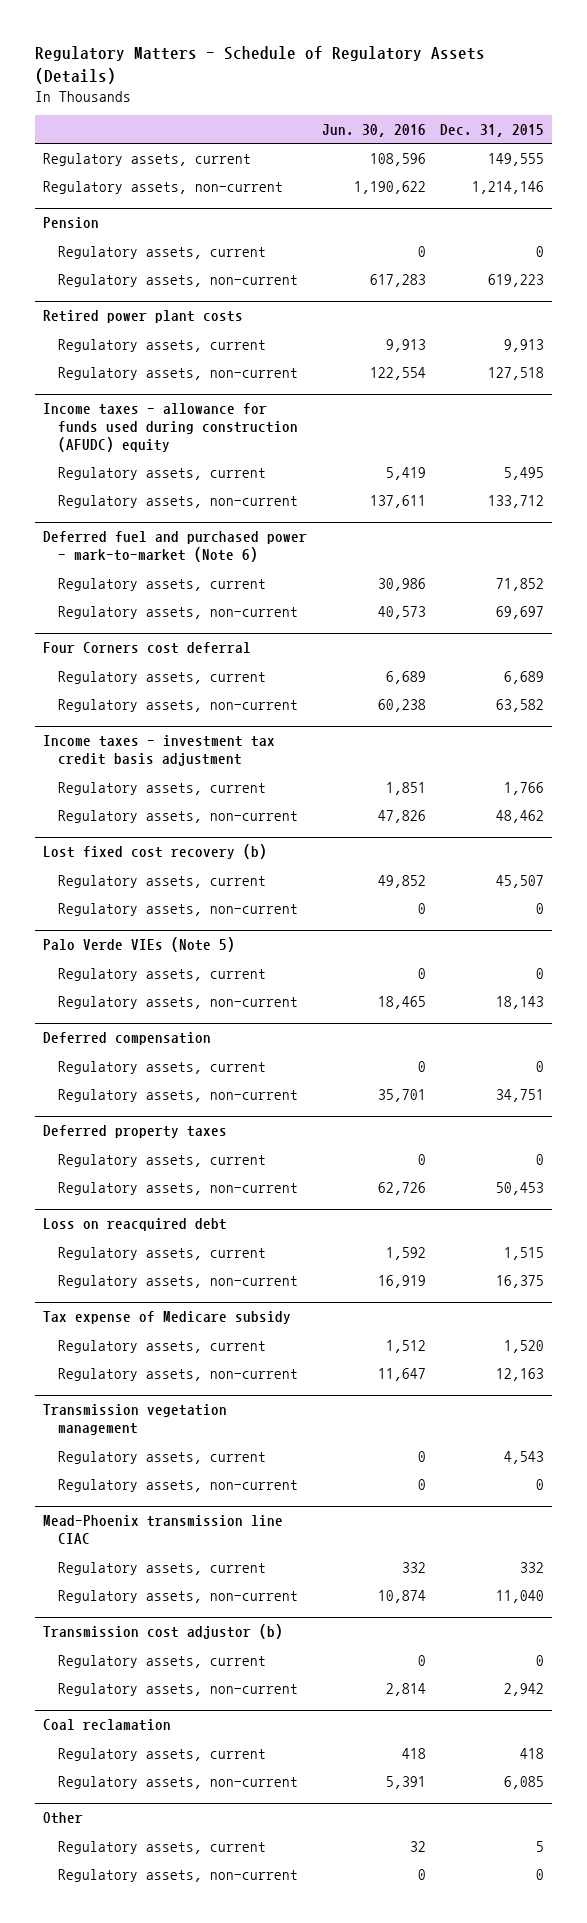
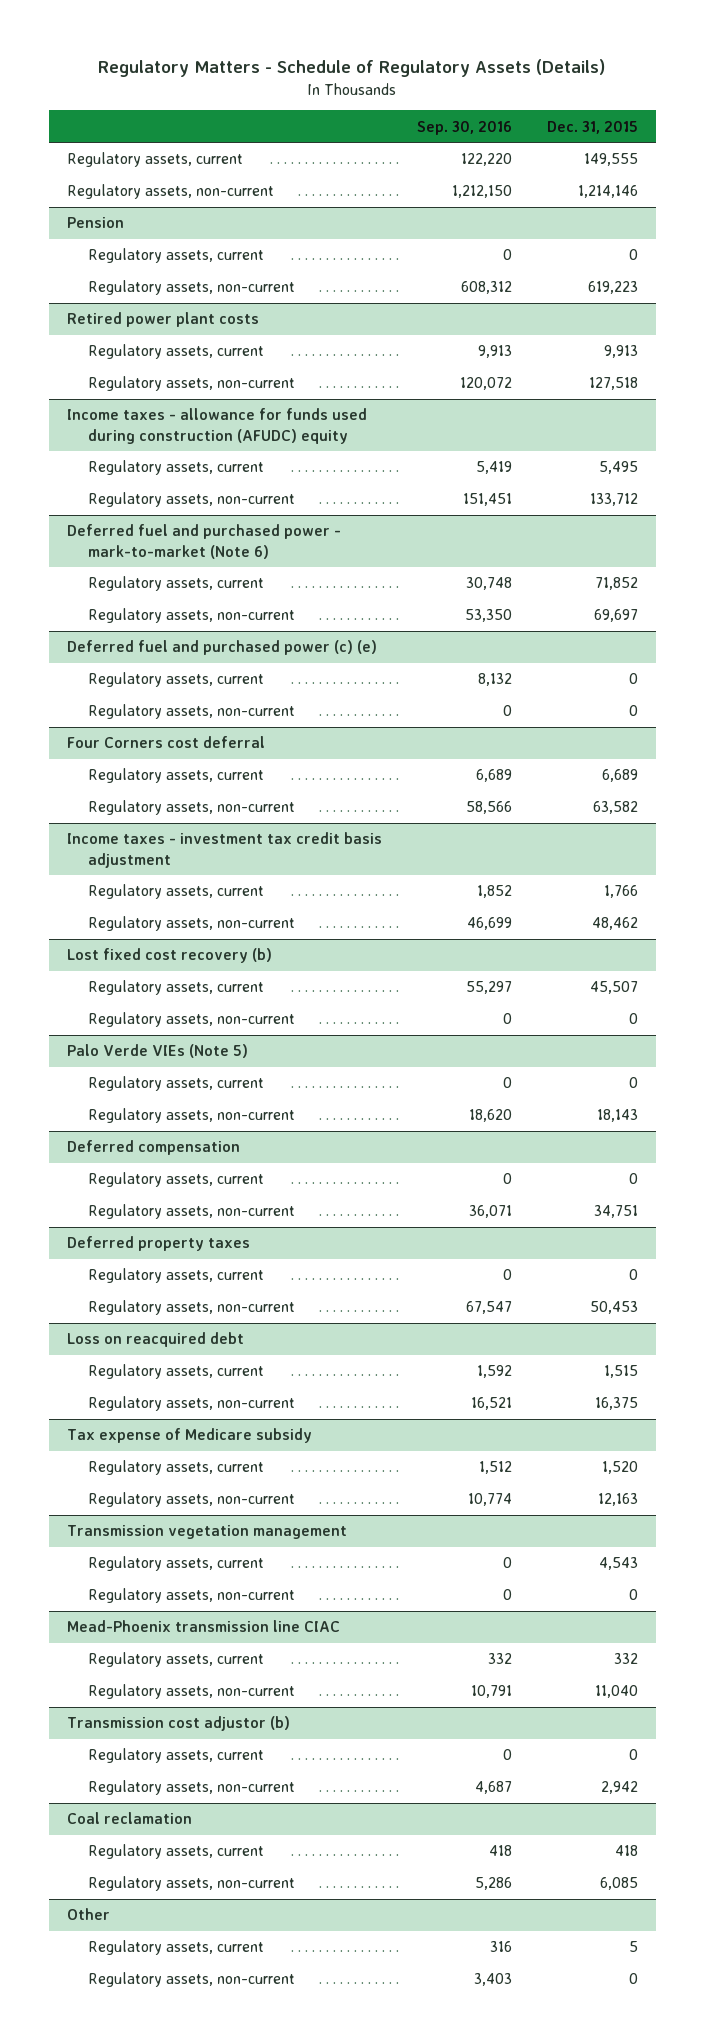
[321,123,426,137] Jun. 30, 2016 -> none
none -> [416,120,512,135] Sep. 30, 2016
none -> [66,640,377,656] Deferred fuel and purchased power (c) (e)
none -> [87,672,264,688] Regulatory assets, current
none -> [87,704,295,720] Regulatory assets, non-current

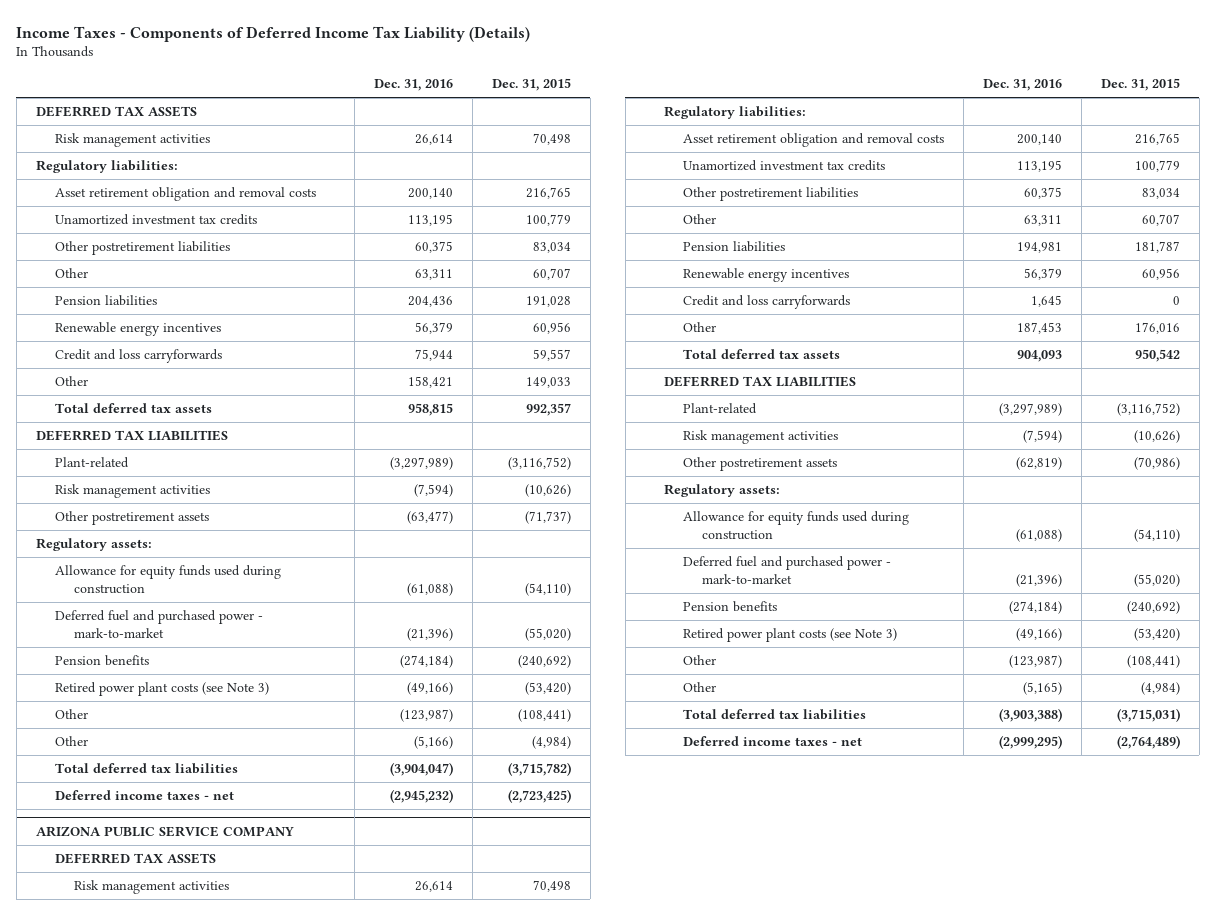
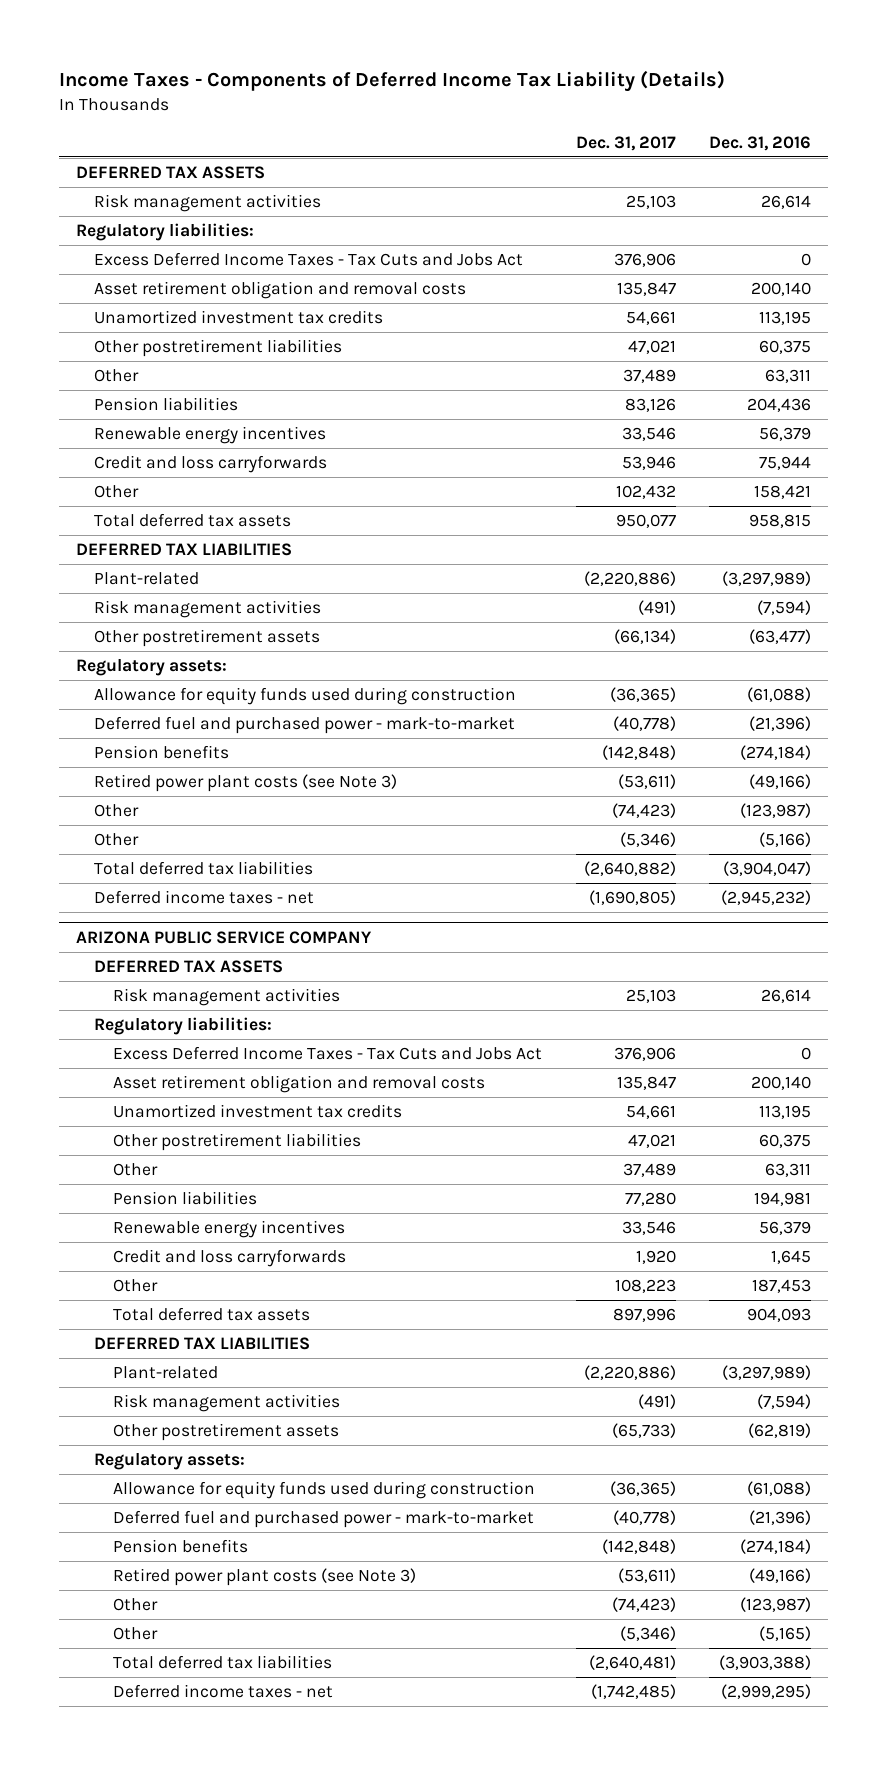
[491,78,571,92] Dec. 31, 2015 -> none
none -> [575,135,676,151] Dec. 31, 2017
none -> [94,252,524,267] Excess Deferred Income Taxes - Tax Cuts and Jobs Act
none -> [112,1046,542,1061] Excess Deferred Income Taxes - Tax Cuts and Jobs Act

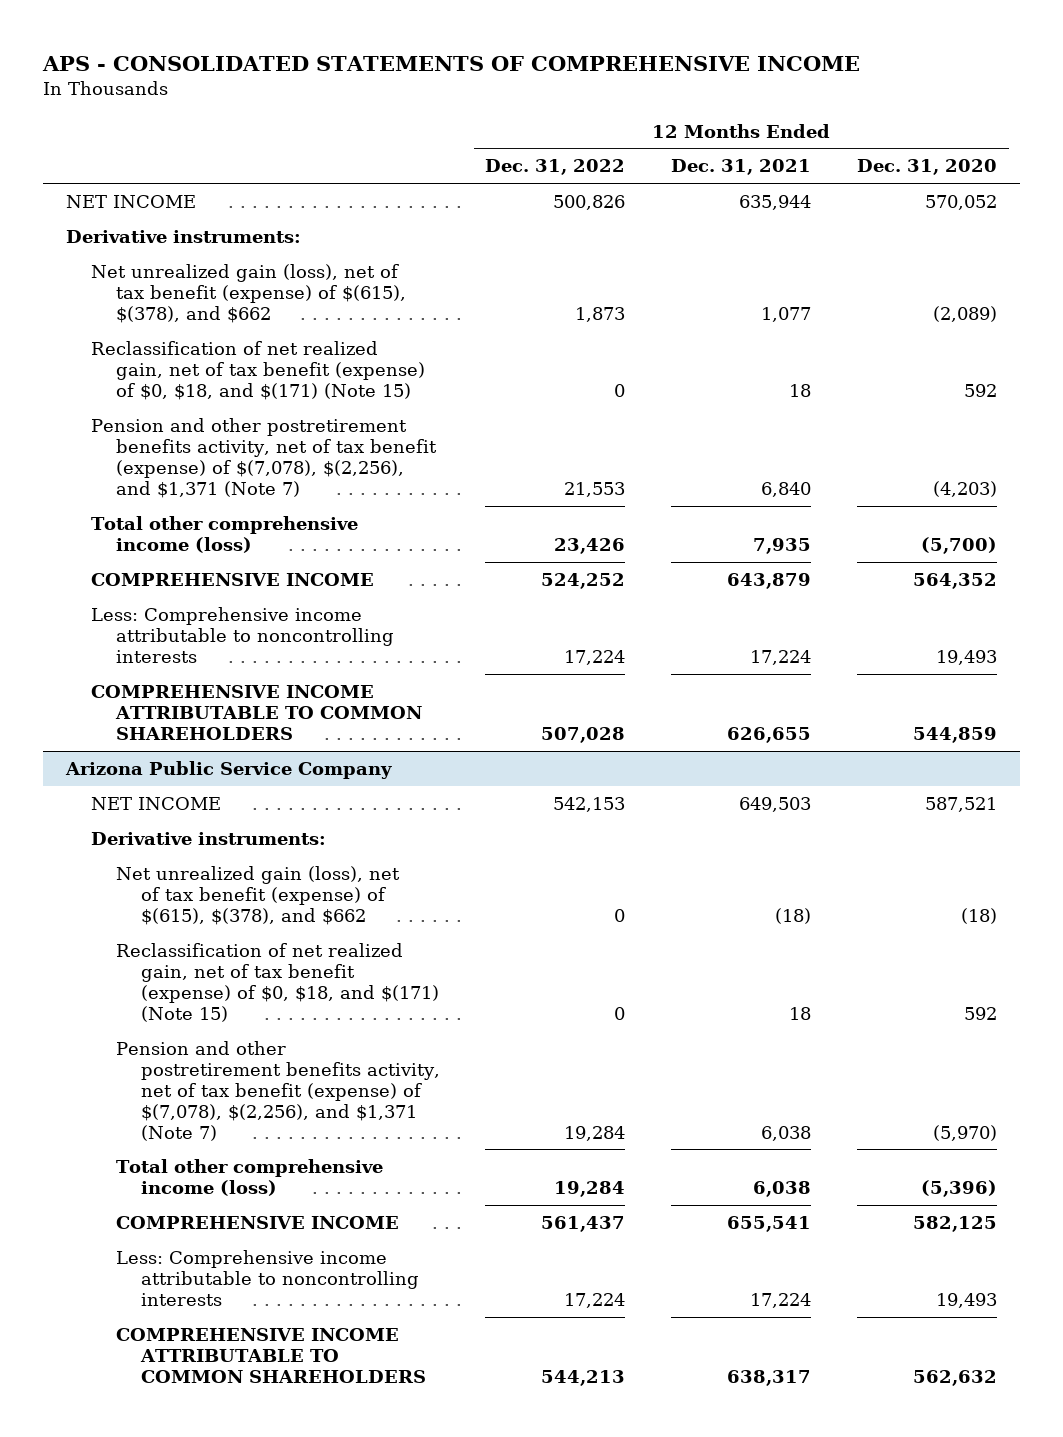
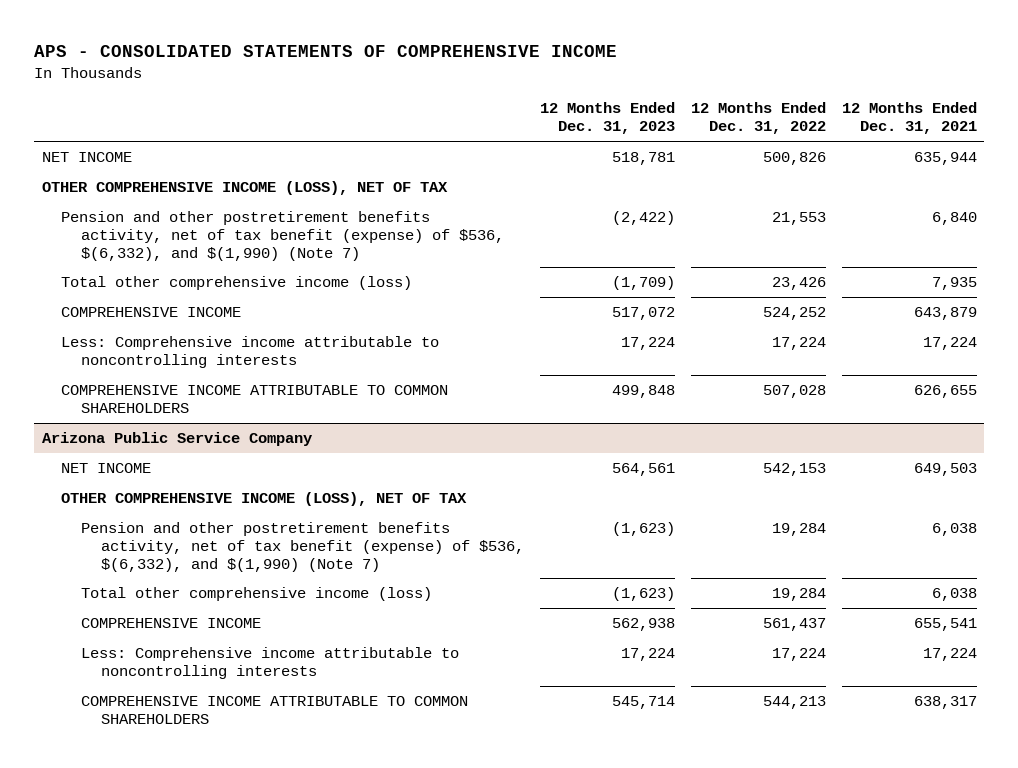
[857,159,998,176] Dec. 31, 2020 -> none
none -> [539,102,675,135] 12 Months Ended Dec. 31, 2023
[65,230,301,244] Derivative instruments: -> none
[90,264,406,323] Net unrealized gain (loss), net of tax benefit (expense) of $(615), $(378), and $662 -> none
[90,341,425,400] Reclassification of net realized gain, net of tax benefit (expense) of $0, $18, and $(171) (Note 15) -> none
none -> [41,180,448,195] OTHER COMPREHENSIVE INCOME (LOSS), NET OF TAX
[90,418,437,498] Pension and other postretirement benefits activity, net of tax benefit (expense) of $(7,078), $(2,256), and $1,371 (Note 7) -> [61,210,505,261] Pension and other postretirement benefits activity, net of tax benefit (expense) of $536, $(6,332), and $(1,990) (Note 7)
[90,832,326,846] Derivative instruments: -> none
[115,866,400,925] Net unrealized gain (loss), net of tax benefit (expense) of $(615), $(378), and $662 -> none
[115,943,439,1022] Reclassification of net realized gain, net of tax benefit (expense) of $0, $18, and $(171) (Note 15) -> none
none -> [61,491,468,506] OTHER COMPREHENSIVE INCOME (LOSS), NET OF TAX
[115,1041,440,1141] Pension and other postretirement benefits activity, net of tax benefit (expense) of $(7,078), $(2,256), and $1,371 (Note 7) -> [81,521,524,572] Pension and other postretirement benefits activity, net of tax benefit (expense) of $536, $(6,332), and $(1,990) (Note 7)

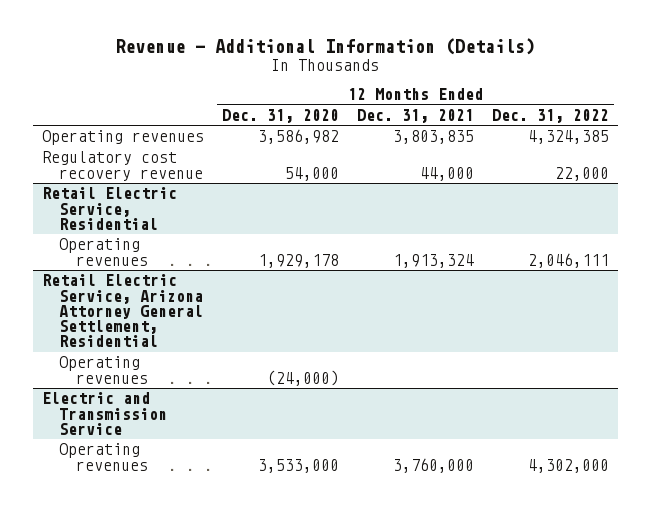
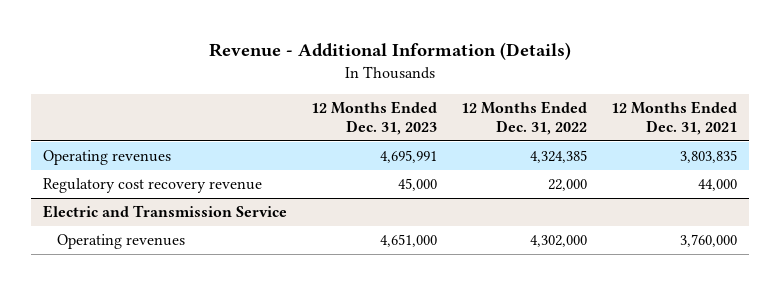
[221,108,339,123] Dec. 31, 2020 -> none
none -> [311,100,438,135] 12 Months Ended Dec. 31, 2023
[41,187,177,230] Retail Electric Service, Residential -> none
[59,238,149,266] Operating revenues -> none
[41,274,204,348] Retail Electric Service, Arizona Attorney General Settlement, Residential -> none
[59,356,149,384] Operating revenues -> none

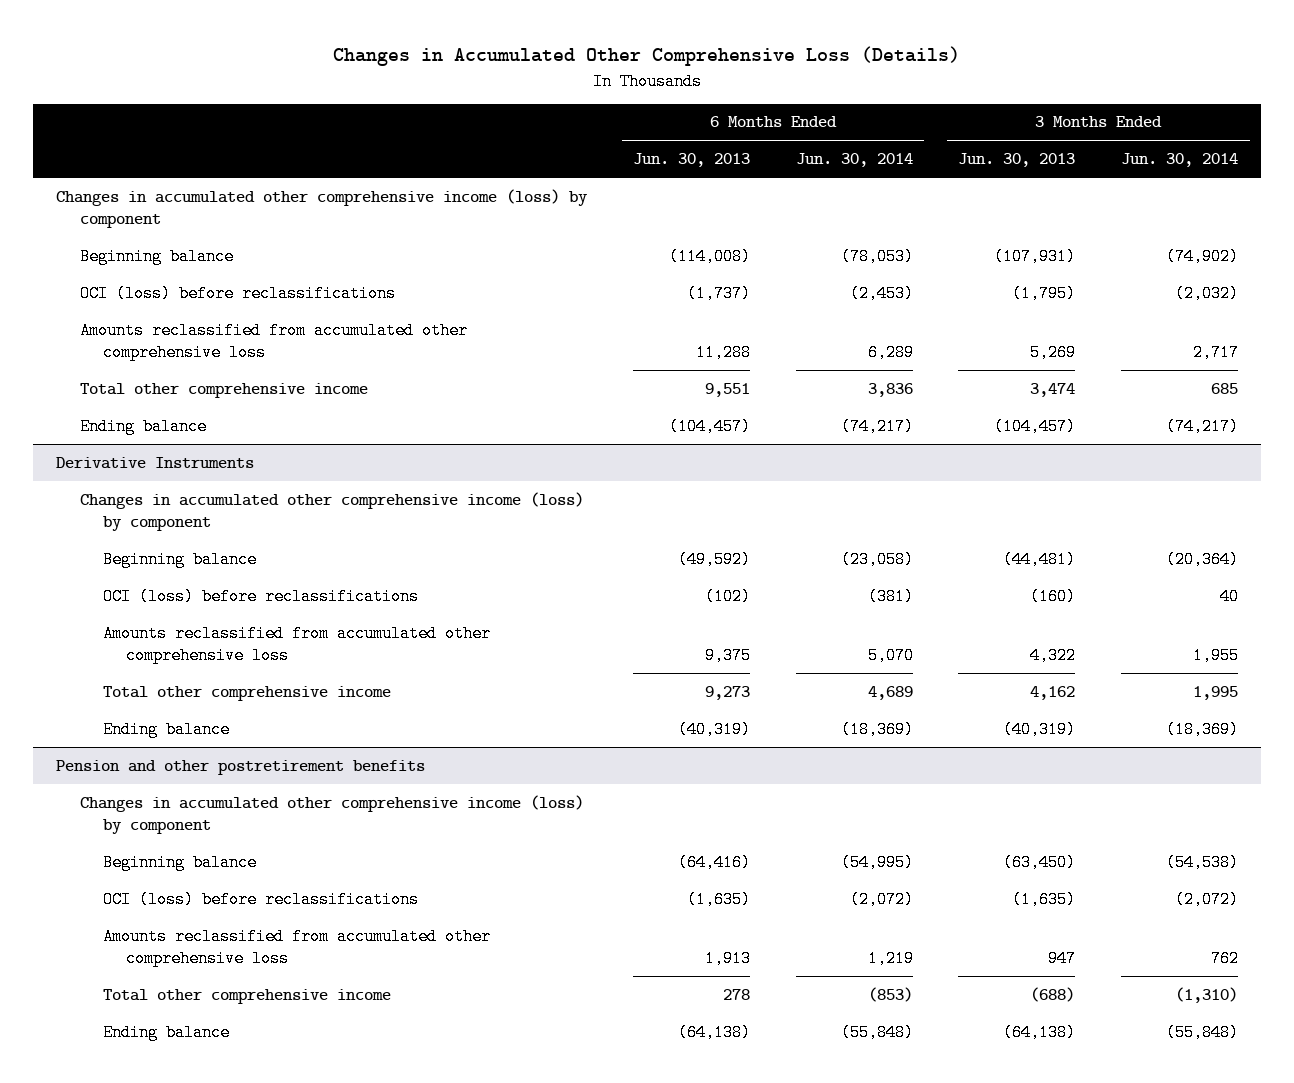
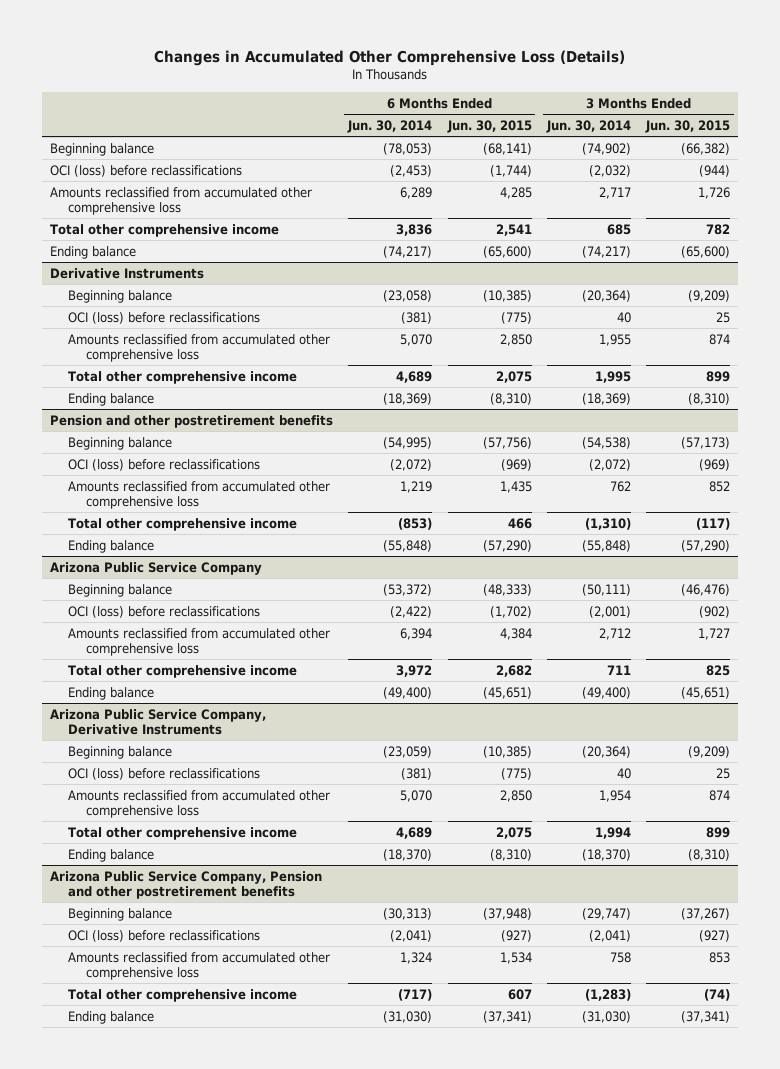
[632,153,750,168] Jun. 30, 2013 -> none
[958,153,1076,168] Jun. 30, 2013 -> none
none -> [446,119,532,133] Jun. 30, 2015
none -> [645,119,731,133] Jun. 30, 2015
[56,188,589,229] Changes in accumulated other comprehensive income (loss) by component -> none
[79,491,584,532] Changes in accumulated other comprehensive income (loss) by component -> none
[79,794,584,835] Changes in accumulated other comprehensive income (loss) by component -> none
none -> [49,561,262,575] Arizona Public Service Company
none -> [67,583,172,597] Beginning balance
none -> [67,605,260,618] OCI (loss) before reclassifications
none -> [67,627,330,656] Amounts reclassified from accumulated other comprehensive loss
none -> [67,664,297,678] Total other comprehensive income
none -> [67,686,154,700] Ending balance
none -> [49,708,266,735] Arizona Public Service Company, Derivative Instruments
none -> [67,745,172,759] Beginning balance
none -> [67,767,260,780] OCI (loss) before reclassifications
none -> [67,789,330,818] Amounts reclassified from accumulated other comprehensive loss
none -> [67,826,297,840] Total other comprehensive income
none -> [67,848,154,862] Ending balance
none -> [49,870,322,899] Arizona Public Service Company, Pension and other postretirement benefits
none -> [67,907,172,921] Beginning balance
none -> [67,929,260,942] OCI (loss) before reclassifications
none -> [67,951,330,980] Amounts reclassified from accumulated other comprehensive loss
none -> [67,988,297,1002] Total other comprehensive income
none -> [67,1010,154,1024] Ending balance

